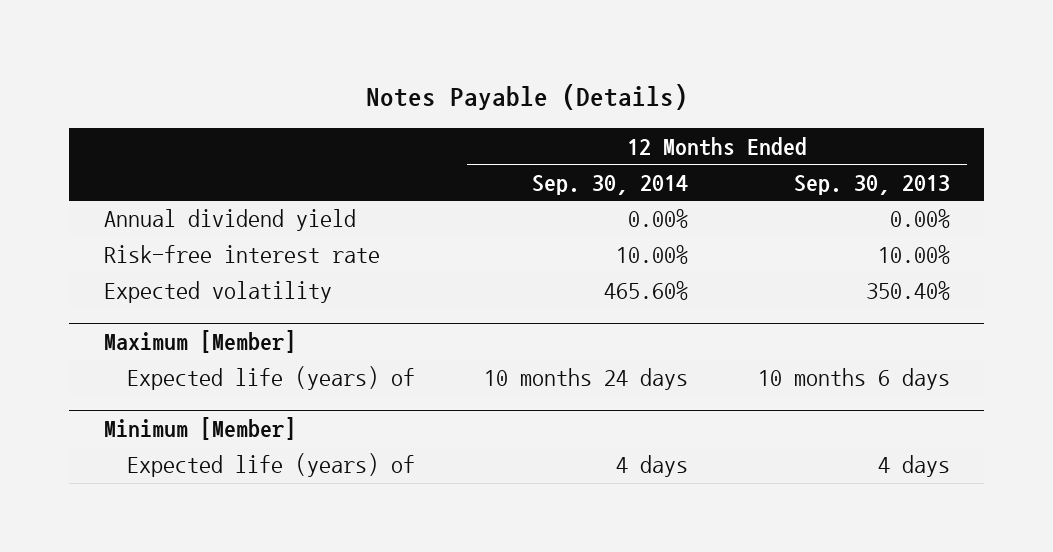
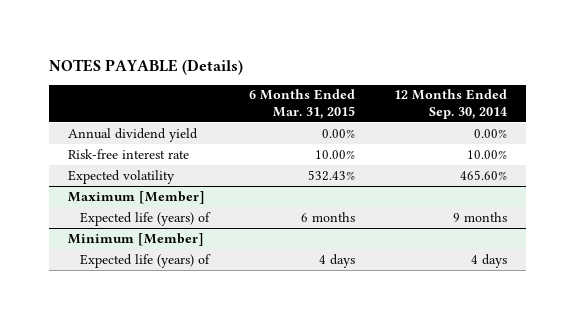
[365,84,688,111] Notes Payable (Details) -> [48,58,243,75] NOTES PAYABLE (Details)
[793,174,950,195] Sep. 30, 2013 -> none
none -> [248,89,355,120] 6 Months Ended Mar. 31, 2015
[484,368,689,391] 10 months 24 days -> [452,211,507,222] 9 months

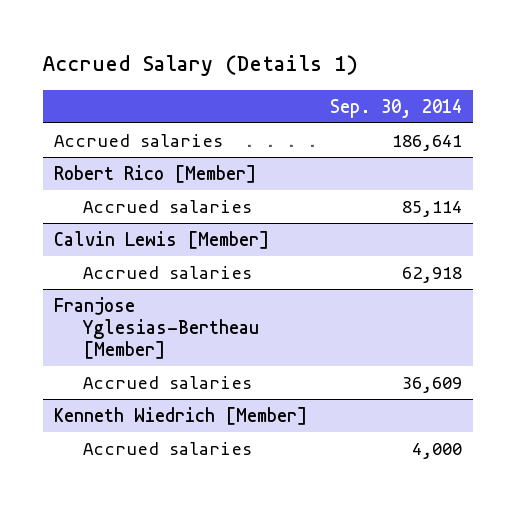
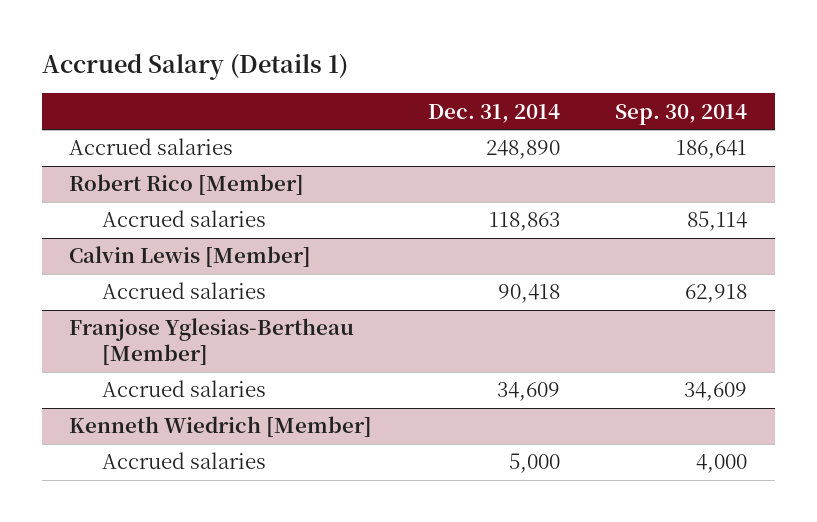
none -> [427,103,560,123] Dec. 31, 2014
[401,376,462,393] 36,609 -> [684,382,748,402] 34,609

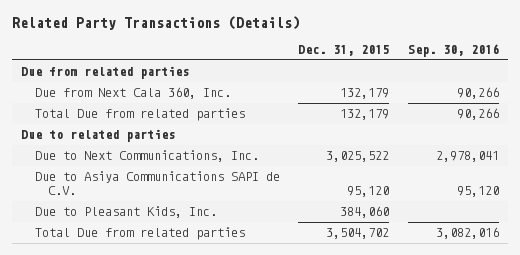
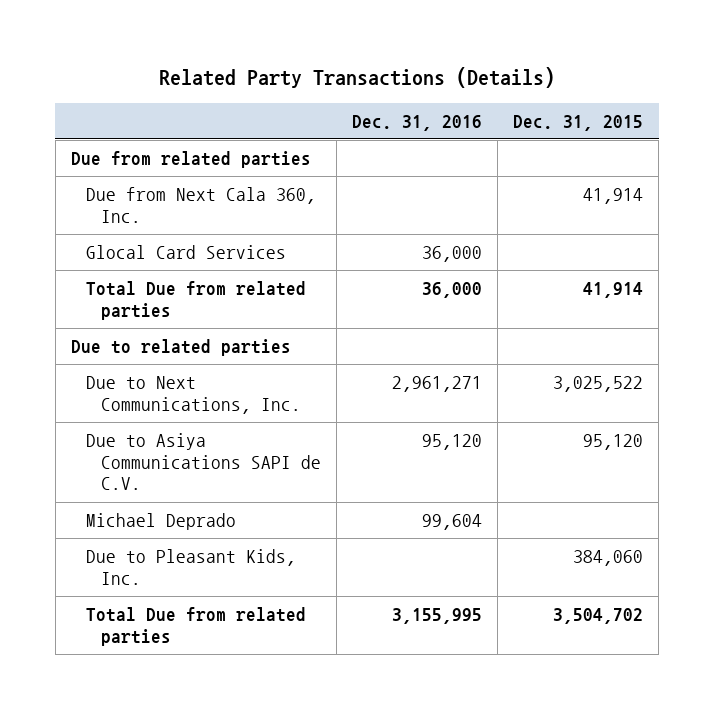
[408,43,500,57] Sep. 30, 2016 -> none
none -> [351,114,482,131] Dec. 31, 2016
[340,88,390,100] 132,179 -> [583,188,644,205] 41,914
none -> [85,245,286,260] Glocal Card Services
[340,109,390,121] 132,179 -> [583,282,644,299] 41,914
none -> [85,513,236,531] Michael Deprado

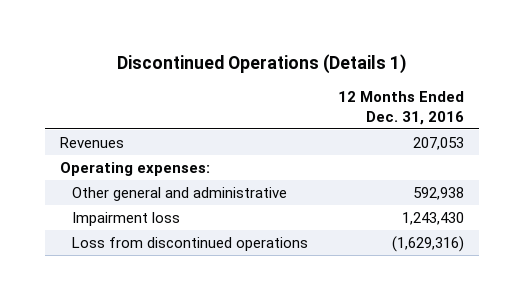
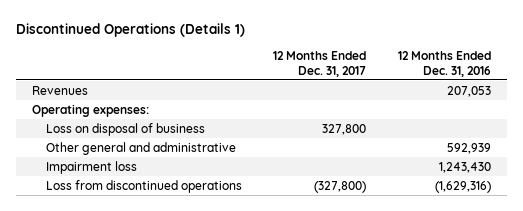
none -> [273,50,367,77] 12 Months Ended Dec. 31, 2017
none -> [45,122,205,136] Loss on disposal of business
[412,187,464,201] 592,938 -> [447,142,492,154] 592,939

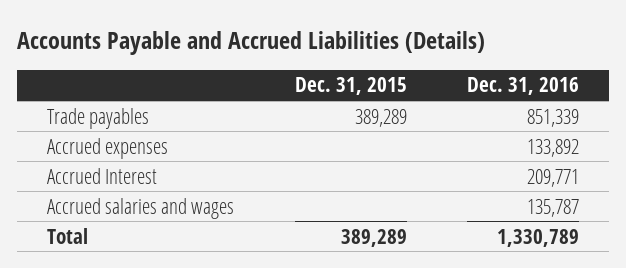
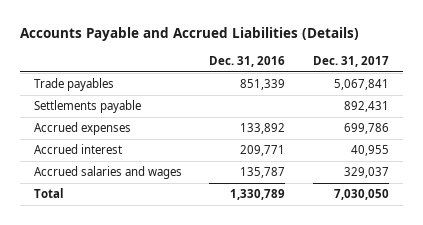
[294,77,407,96] Dec. 31, 2015 -> none
none -> [313,55,390,67] Dec. 31, 2017
none -> [33,100,141,114] Settlements payable
[47,167,158,184] Accrued Interest -> [33,144,122,155] Accrued interest

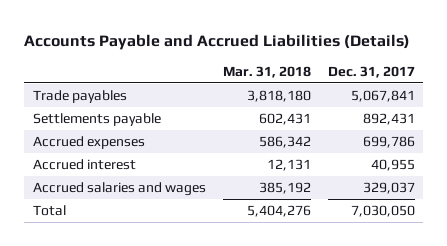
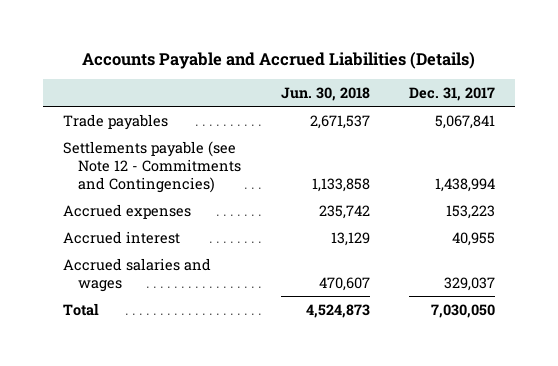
[222,66,311,79] Mar. 31, 2018 -> none
none -> [280,86,370,101] Jun. 30, 2018
[32,112,161,126] Settlements payable -> [62,140,241,193] Settlements payable (see Note 12 - Commitments and Contingencies)
[362,112,415,125] 892,431 -> [435,177,496,192] 1,438,994
[362,135,415,148] 699,786 -> [446,204,496,219] 153,223

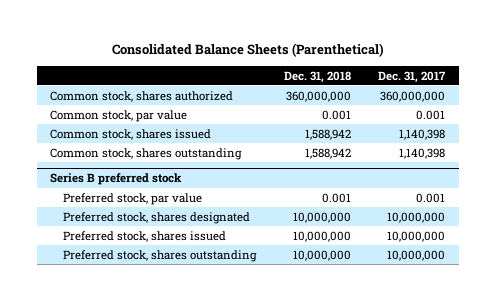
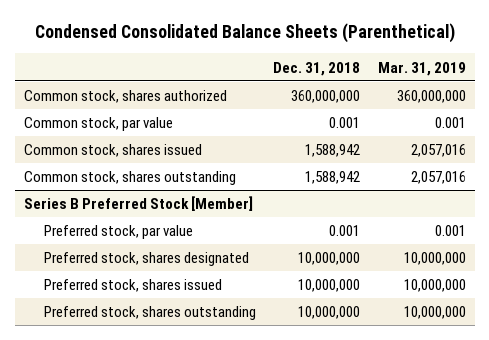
[111,43,384,58] Consolidated Balance Sheets (Parenthetical) -> [34,23,455,44] Condensed Consolidated Balance Sheets (Parenthetical)
[378,70,447,83] Dec. 31, 2017 -> none
none -> [377,61,466,76] Mar. 31, 2019
[50,173,183,186] Series B preferred stock -> [23,196,253,212] Series B Preferred Stock [Member]

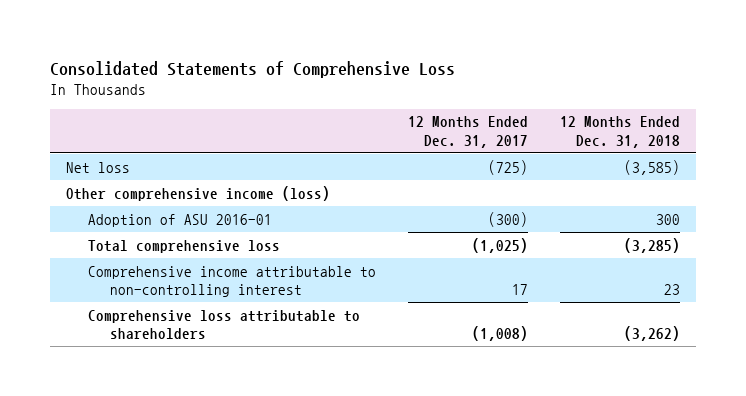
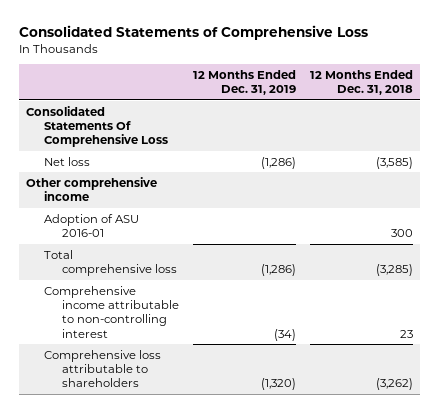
[408,116,529,148] 12 Months Ended Dec. 31, 2017 -> none
none -> [192,70,296,96] 12 Months Ended Dec. 31, 2019
none -> [25,105,168,148] Consolidated Statements Of Comprehensive Loss
[66,185,331,201] Other comprehensive income (loss) -> [25,176,157,202] Other comprehensive income

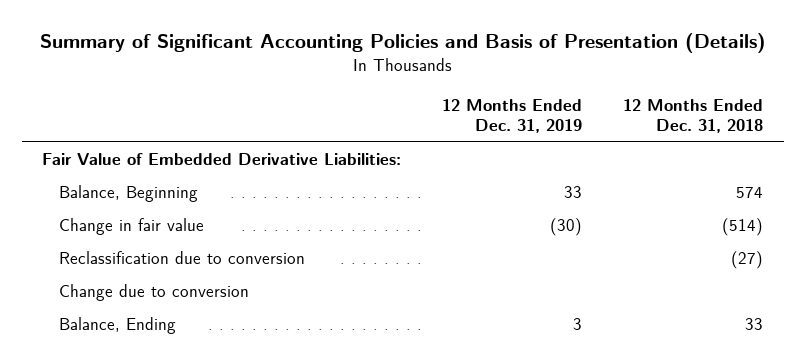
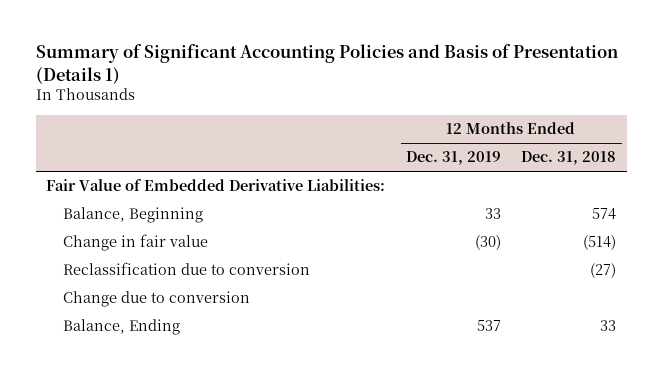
[39,33,766,54] Summary of Significant Accounting Policies and Basis of Presentation (Details) -> [35,44,618,84] Summary of Significant Accounting Policies and Basis of Presentation (Details 1)
[573,318,583,331] 3 -> [476,320,501,332] 537

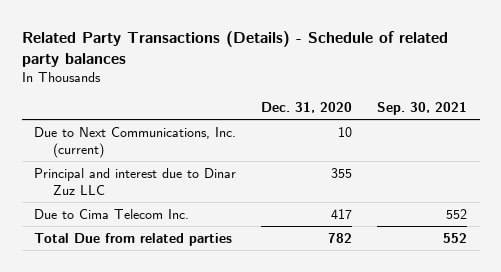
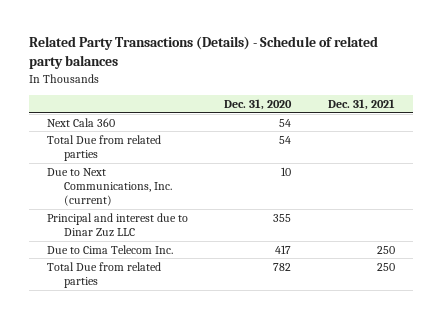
[377,102,468,116] Sep. 30, 2021 -> none
none -> [327,98,395,110] Dec. 31, 2021
none -> [46,117,115,127] Next Cala 360
none -> [46,134,161,161] Total Due from related parties

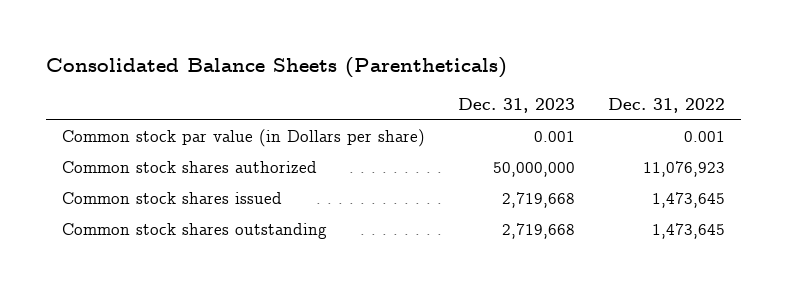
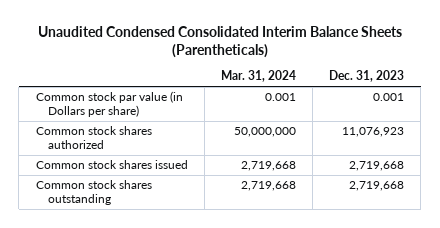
[45,57,507,79] Consolidated Balance Sheets (Parentheticals) -> [37,25,402,58] Unaudited Condensed Consolidated Interim Balance Sheets (Parentheticals)
[607,98,725,114] Dec. 31, 2022 -> none
none -> [220,70,296,83] Mar. 31, 2024
[492,162,575,178] 50,000,000 -> [342,127,405,138] 11,076,923

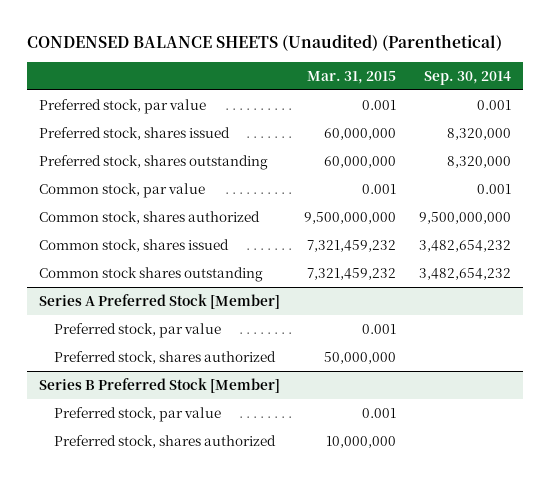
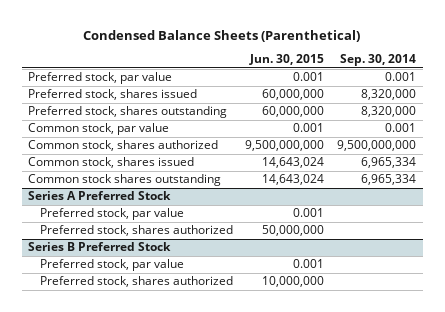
[27,34,503,52] CONDENSED BALANCE SHEETS (Unaudited) (Parenthetical) -> [83,29,361,42] Condensed Balance Sheets (Parenthetical)
[306,70,396,84] Mar. 31, 2015 -> none
none -> [249,54,325,66] Jun. 30, 2015
[419,239,512,252] 3,482,654,232 -> [361,157,417,169] 6,965,334
[419,267,512,280] 3,482,654,232 -> [361,174,417,186] 6,965,334
[39,293,281,309] Series A Preferred Stock [Member] -> [28,191,172,201] Series A Preferred Stock
[39,377,281,393] Series B Preferred Stock [Member] -> [28,242,172,252] Series B Preferred Stock

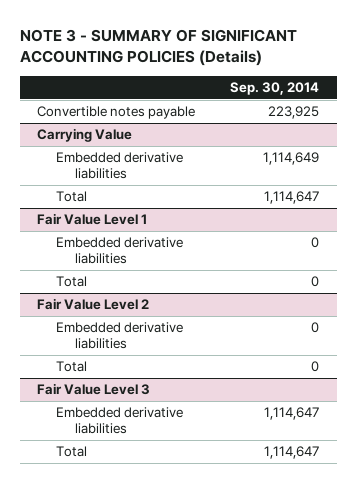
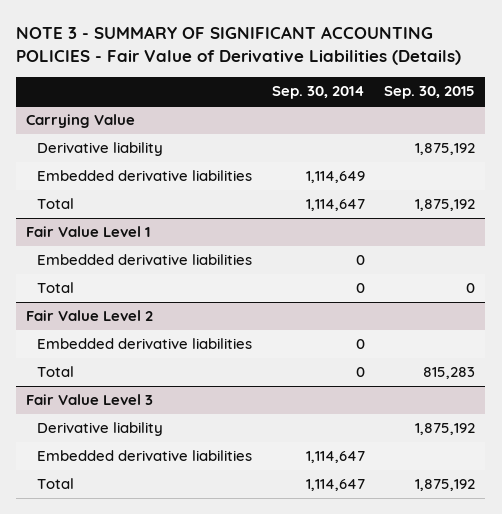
[19,29,297,67] NOTE 3 - SUMMARY OF SIGNIFICANT ACCOUNTING POLICIES (Details) -> [16,26,462,66] NOTE 3 - SUMMARY OF SIGNIFICANT ACCOUNTING POLICIES - Fair Value of Derivative Liabilities (Details)
none -> [384,86,476,100] Sep. 30, 2015
[37,106,196,120] Convertible notes payable -> none
none -> [37,142,164,157] Derivative liability
none -> [37,422,164,437] Derivative liability

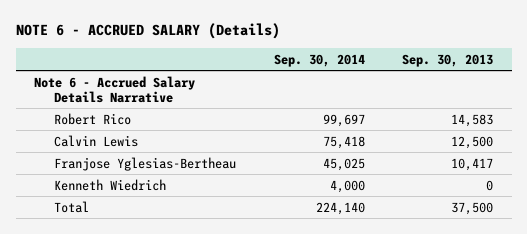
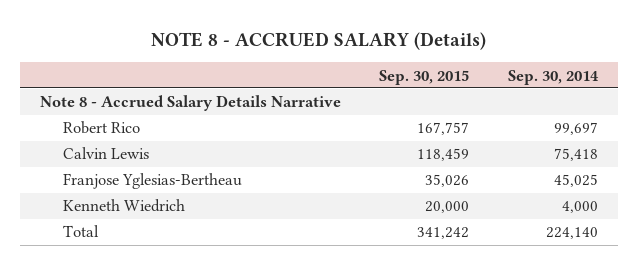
[15,23,280,40] NOTE 6 - ACCRUED SALARY (Details) -> [150,31,486,50] NOTE 8 - ACCRUED SALARY (Details)
[401,53,493,67] Sep. 30, 2013 -> none
none -> [379,69,470,85] Sep. 30, 2015
[34,75,196,103] Note 6 - Accrued Salary Details Narrative -> [39,95,341,112] Note 8 - Accrued Salary Details Narrative

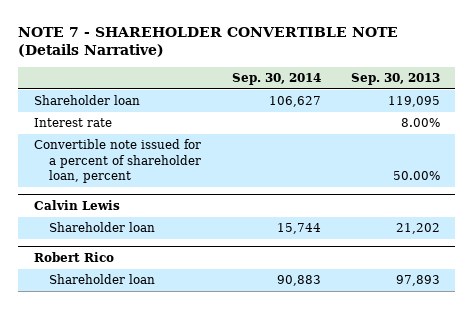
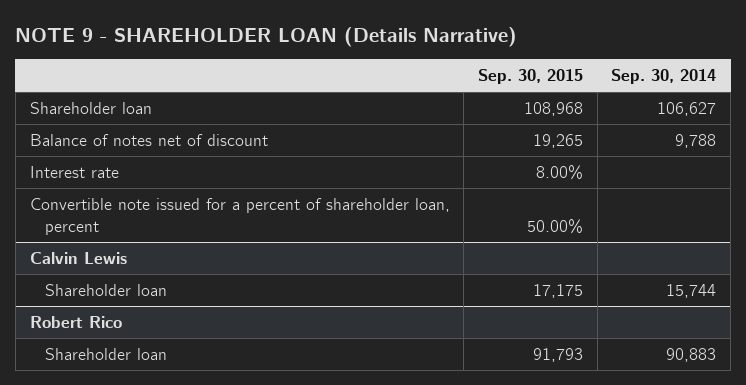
[18,26,399,57] NOTE 7 - SHAREHOLDER CONVERTIBLE NOTE (Details Narrative) -> [15,27,518,48] NOTE 9 - SHAREHOLDER LOAN (Details Narrative)
[351,72,441,85] Sep. 30, 2013 -> none
none -> [477,69,583,85] Sep. 30, 2015
none -> [29,133,268,146] Balance of notes net of discount

